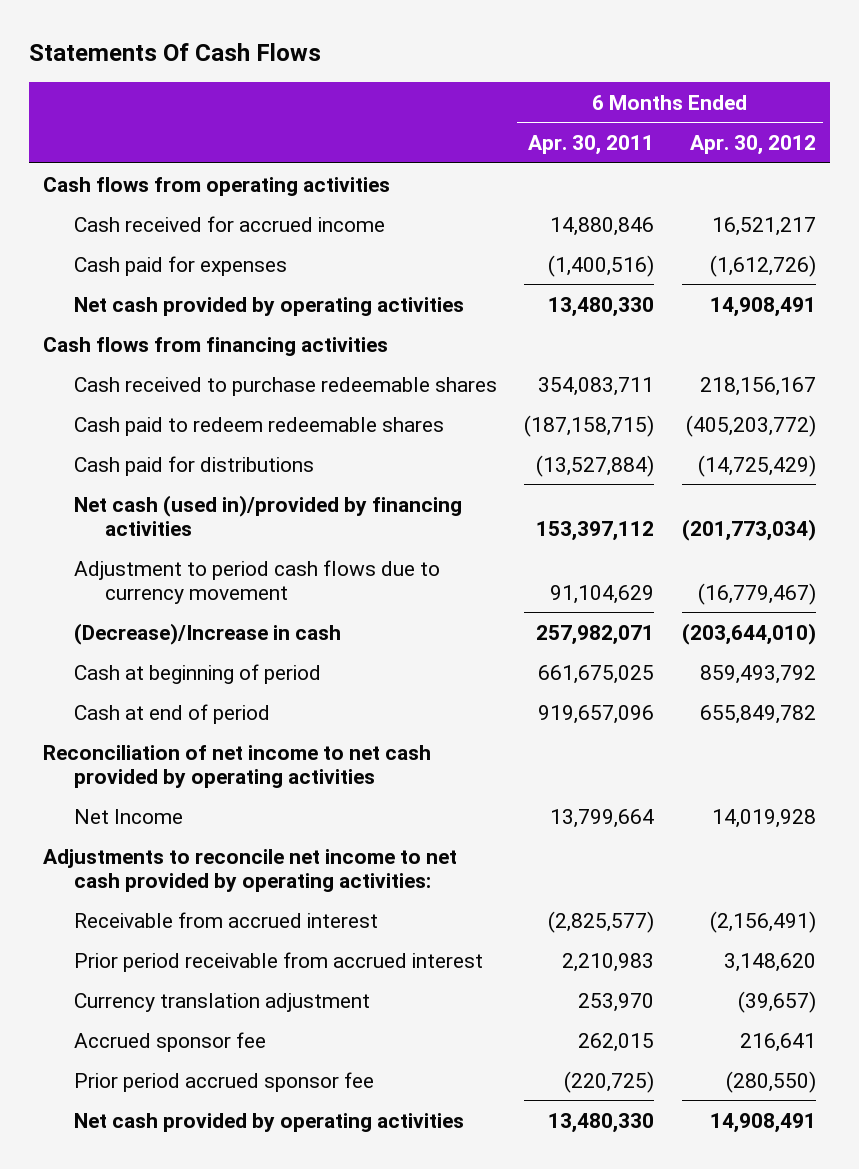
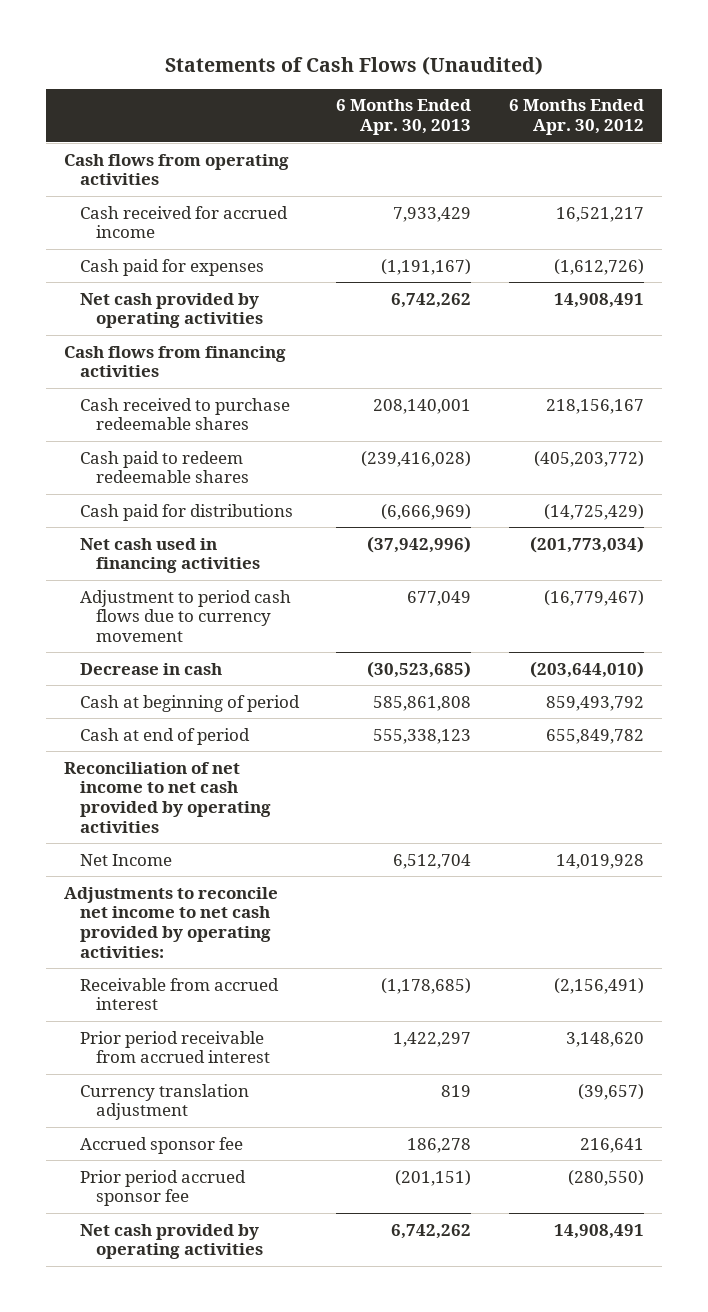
[28,43,321,62] Statements Of Cash Flows -> [165,55,544,75] Statements of Cash Flows (Unaudited)
[528,135,655,156] Apr. 30, 2011 -> none
none -> [336,99,472,136] 6 Months Ended Apr. 30, 2013
[73,494,462,536] Net cash (used in)/provided by financing activities -> [80,537,261,574] Net cash used in financing activities
[73,622,341,645] (Decrease)/Increase in cash -> [80,662,223,675] Decrease in cash

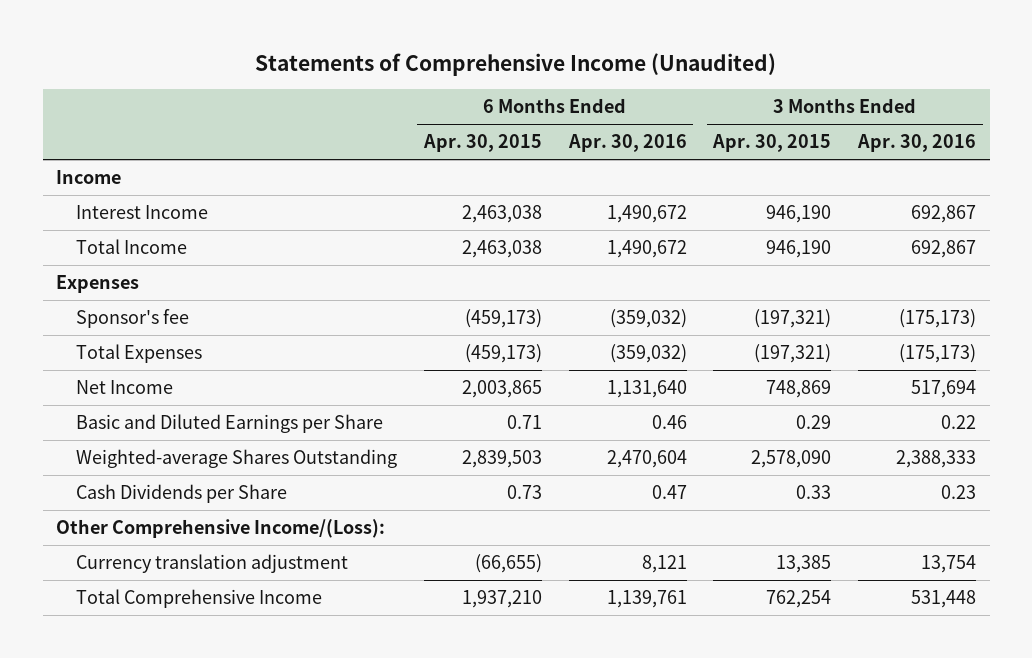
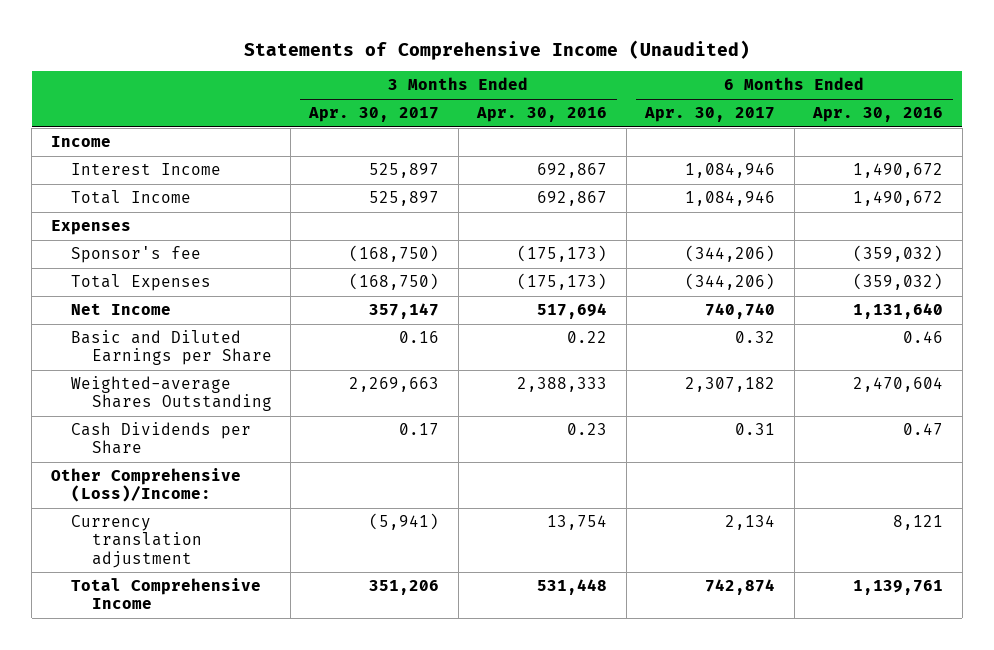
[422,134,542,153] Apr. 30, 2015 -> none
[712,134,832,153] Apr. 30, 2015 -> none
none -> [308,107,440,123] Apr. 30, 2017
none -> [644,107,776,123] Apr. 30, 2017
[56,519,386,539] Other Comprehensive Income/(Loss): -> [50,468,241,503] Other Comprehensive (Loss)/Income:

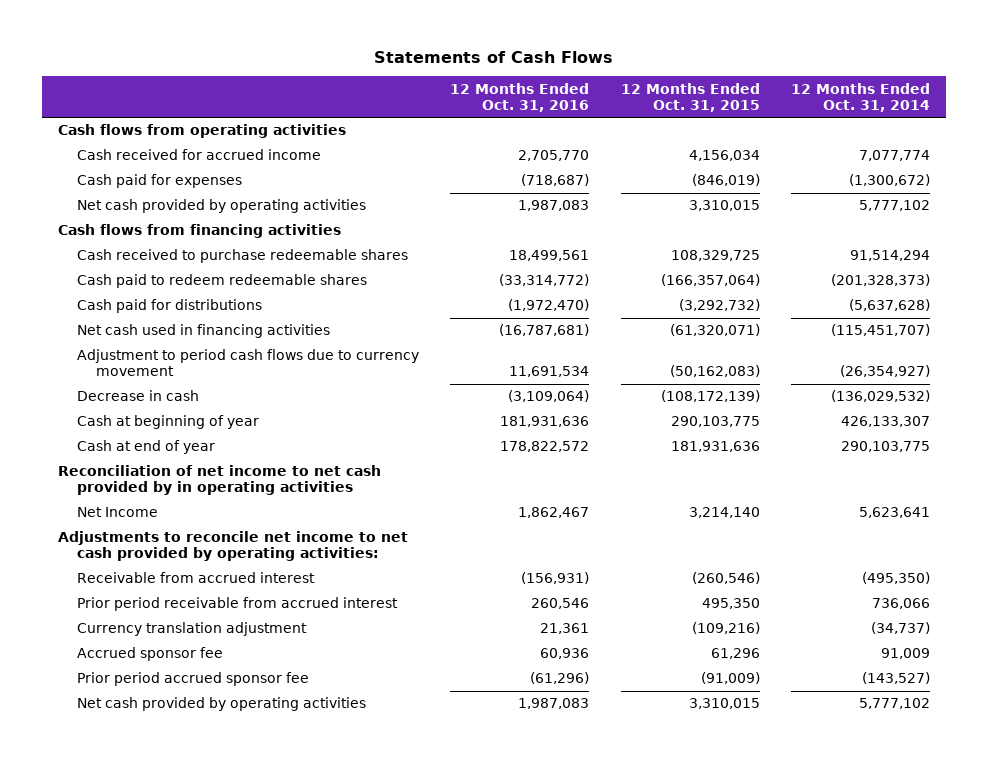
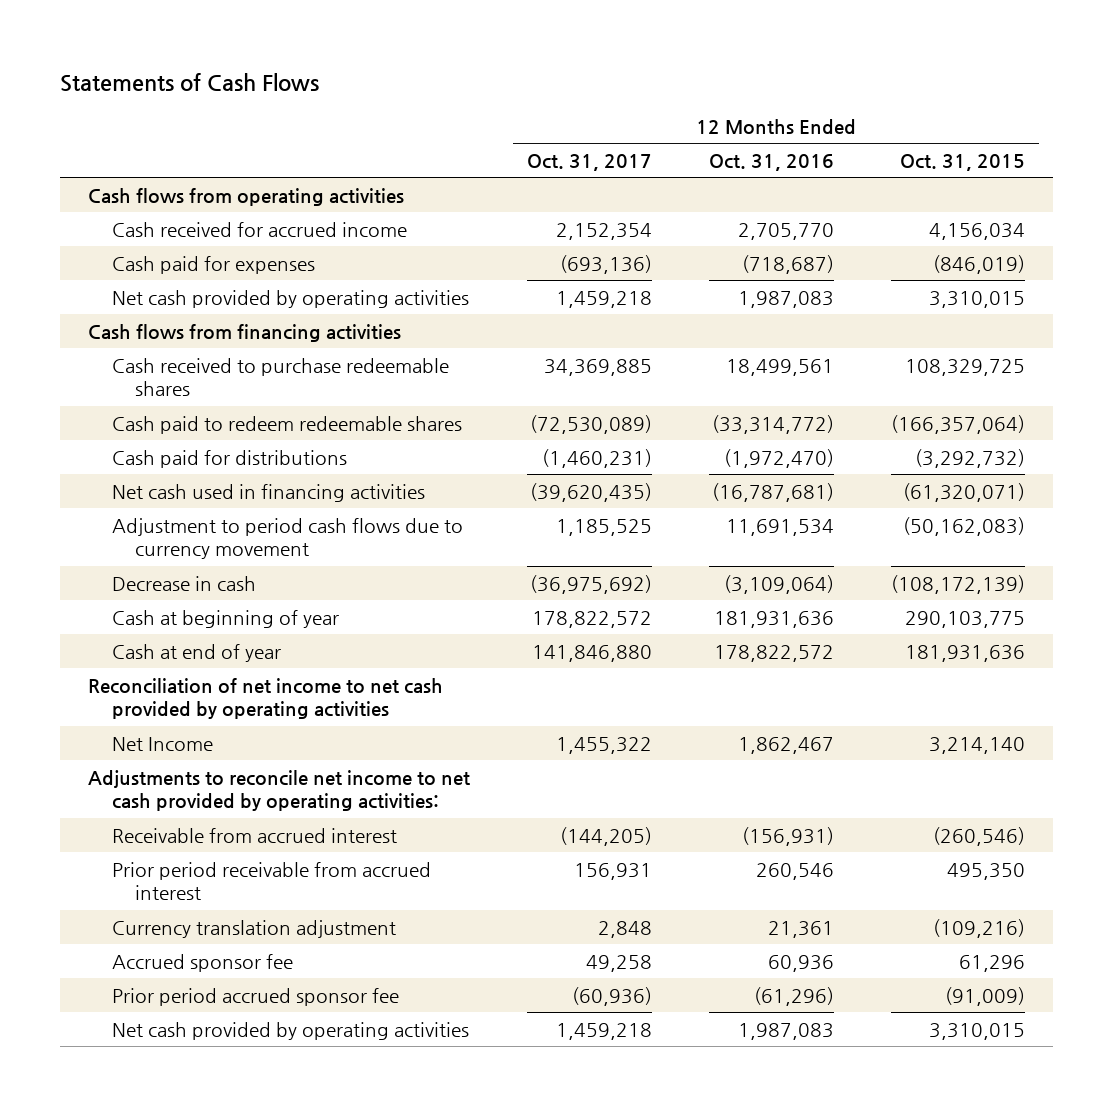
[791,82,931,112] 12 Months Ended Oct. 31, 2014 -> none
none -> [527,153,653,171] Oct. 31, 2017
[57,465,381,496] Reconciliation of net income to net cash provided by in operating activities -> [88,677,444,720] Reconciliation of net income to net cash provided by operating activities

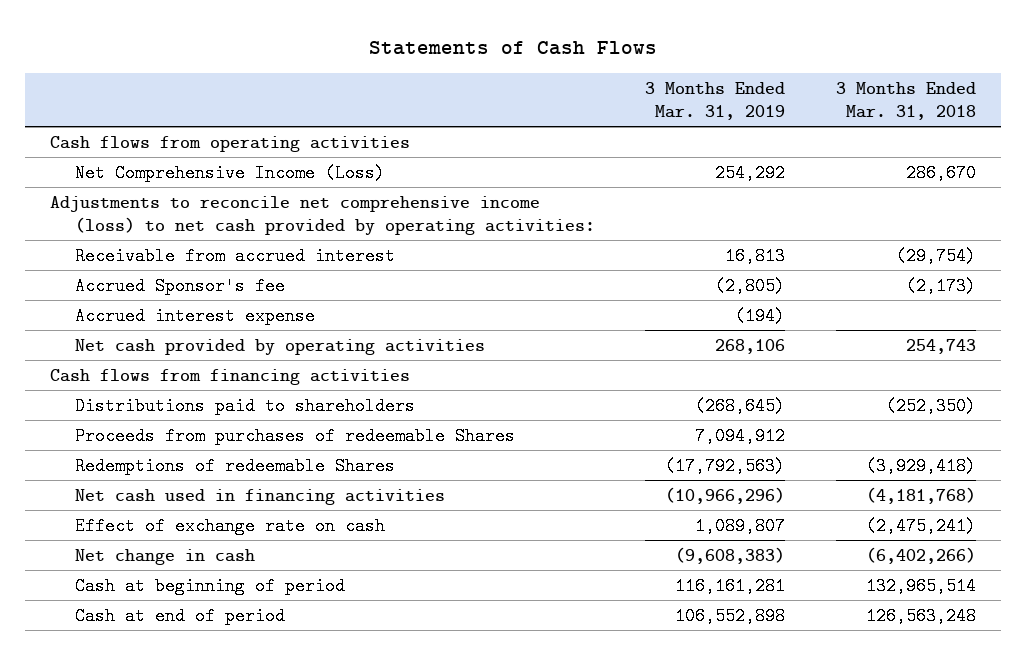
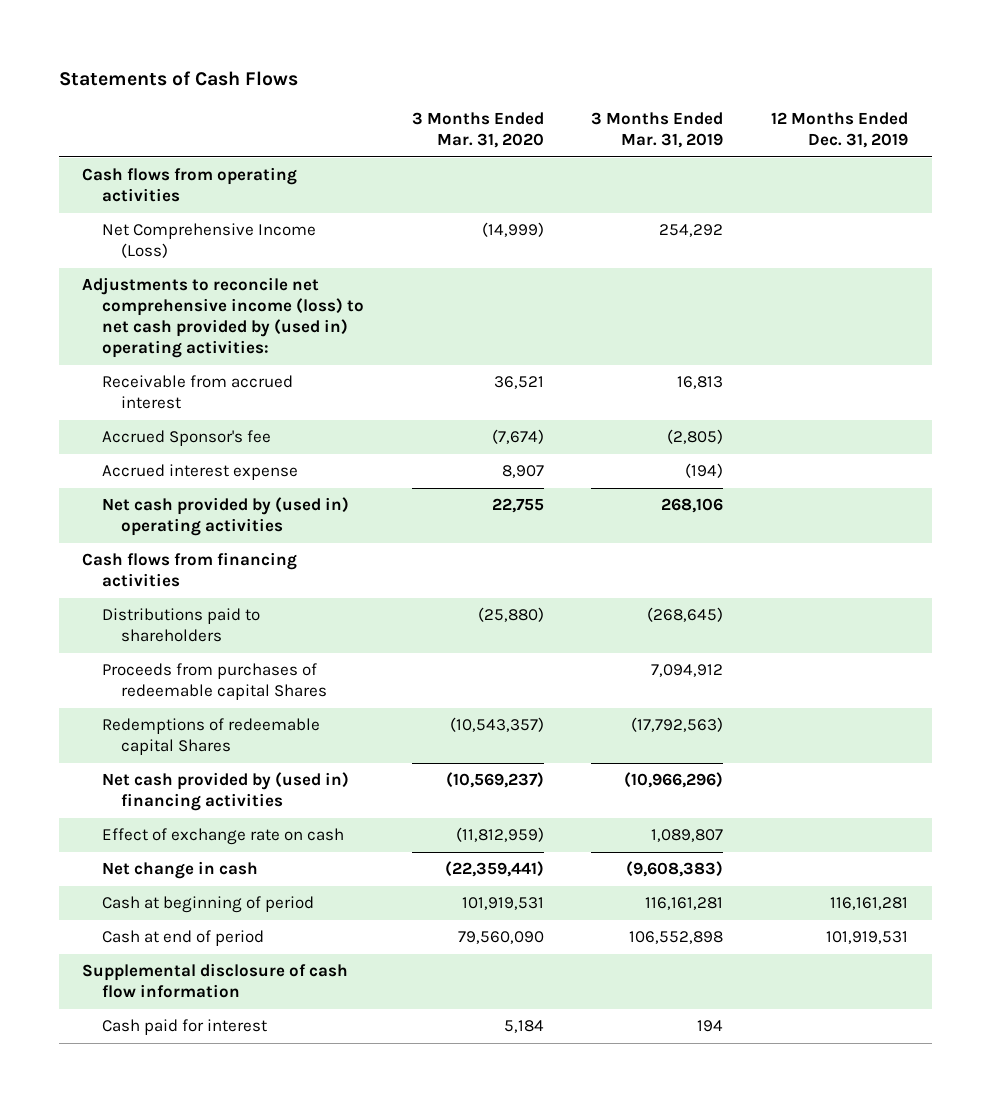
[835,81,976,120] 3 Months Ended Mar. 31, 2018 -> none
none -> [411,111,544,148] 3 Months Ended Mar. 31, 2020
none -> [771,111,909,148] 12 Months Ended Dec. 31, 2019
[50,195,595,235] Adjustments to reconcile net comprehensive income (loss) to net cash provided by operating activities: -> [82,277,364,358] Adjustments to reconcile net comprehensive income (loss) to net cash provided by (used in) operating activities:
[74,338,485,355] Net cash provided by operating activities -> [101,497,349,537] Net cash provided by (used in) operating activities
[74,426,515,445] Proceeds from purchases of redeemable Shares -> [101,663,328,701] Proceeds from purchases of redeemable capital Shares
[74,456,395,475] Redemptions of redeemable Shares -> [101,718,320,756] Redemptions of redeemable capital Shares
[74,488,445,505] Net cash used in financing activities -> [101,772,349,812] Net cash provided by (used in) financing activities
none -> [82,963,349,999] Supplemental disclosure of cash flow information
none -> [101,1019,267,1036] Cash paid for interest

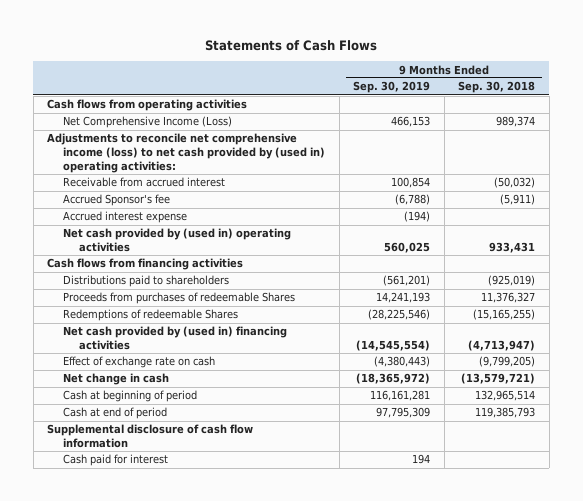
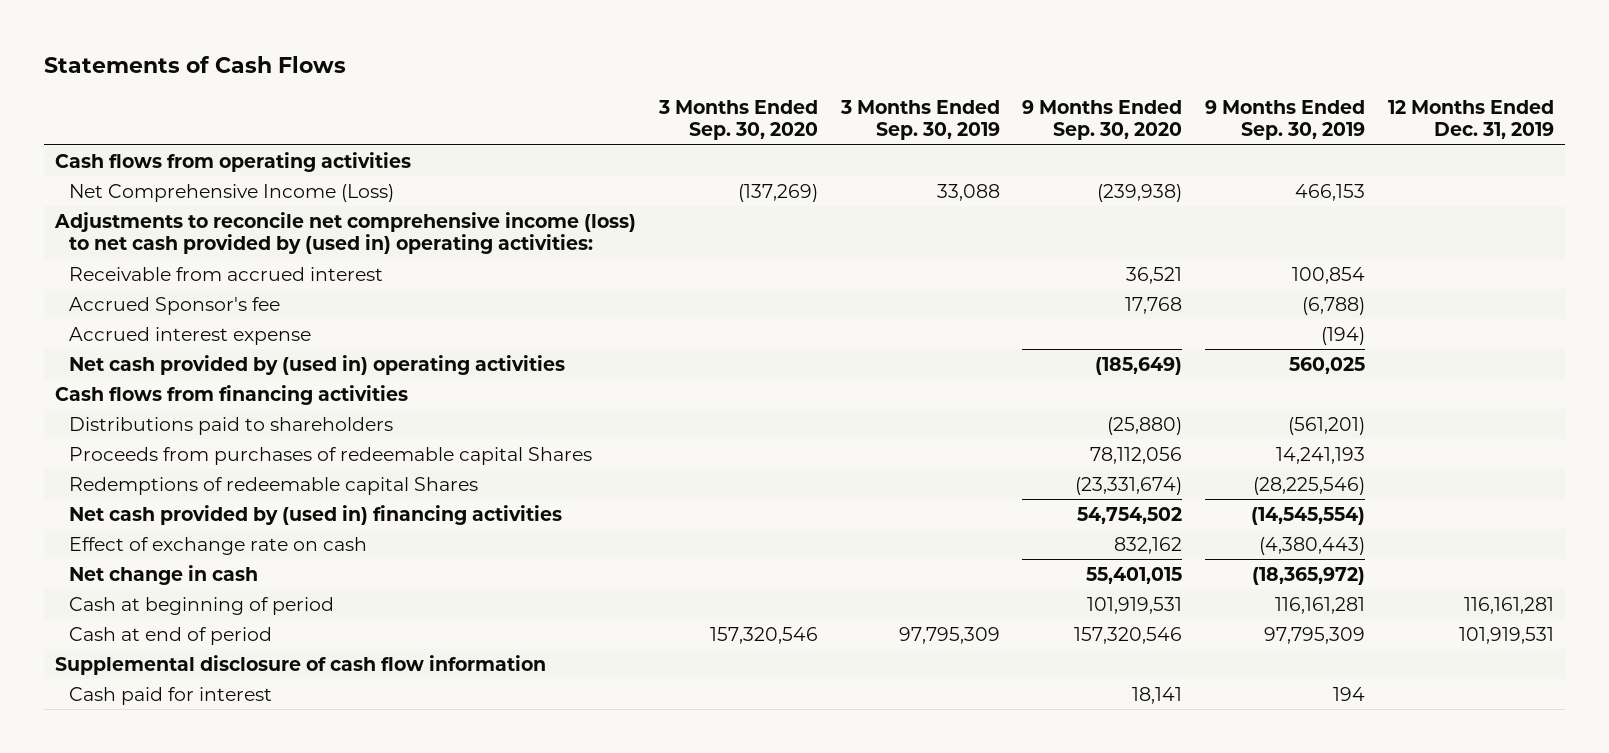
[458,81,536,94] Sep. 30, 2018 -> none
none -> [657,99,818,140] 3 Months Ended Sep. 30, 2020
none -> [839,99,1000,140] 3 Months Ended Sep. 30, 2019
none -> [1022,99,1183,140] 9 Months Ended Sep. 30, 2020
none -> [1387,99,1554,139] 12 Months Ended Dec. 31, 2019
[62,292,295,305] Proceeds from purchases of redeemable Shares -> [68,446,592,465] Proceeds from purchases of redeemable capital Shares
[62,309,238,322] Redemptions of redeemable Shares -> [68,476,478,495] Redemptions of redeemable capital Shares

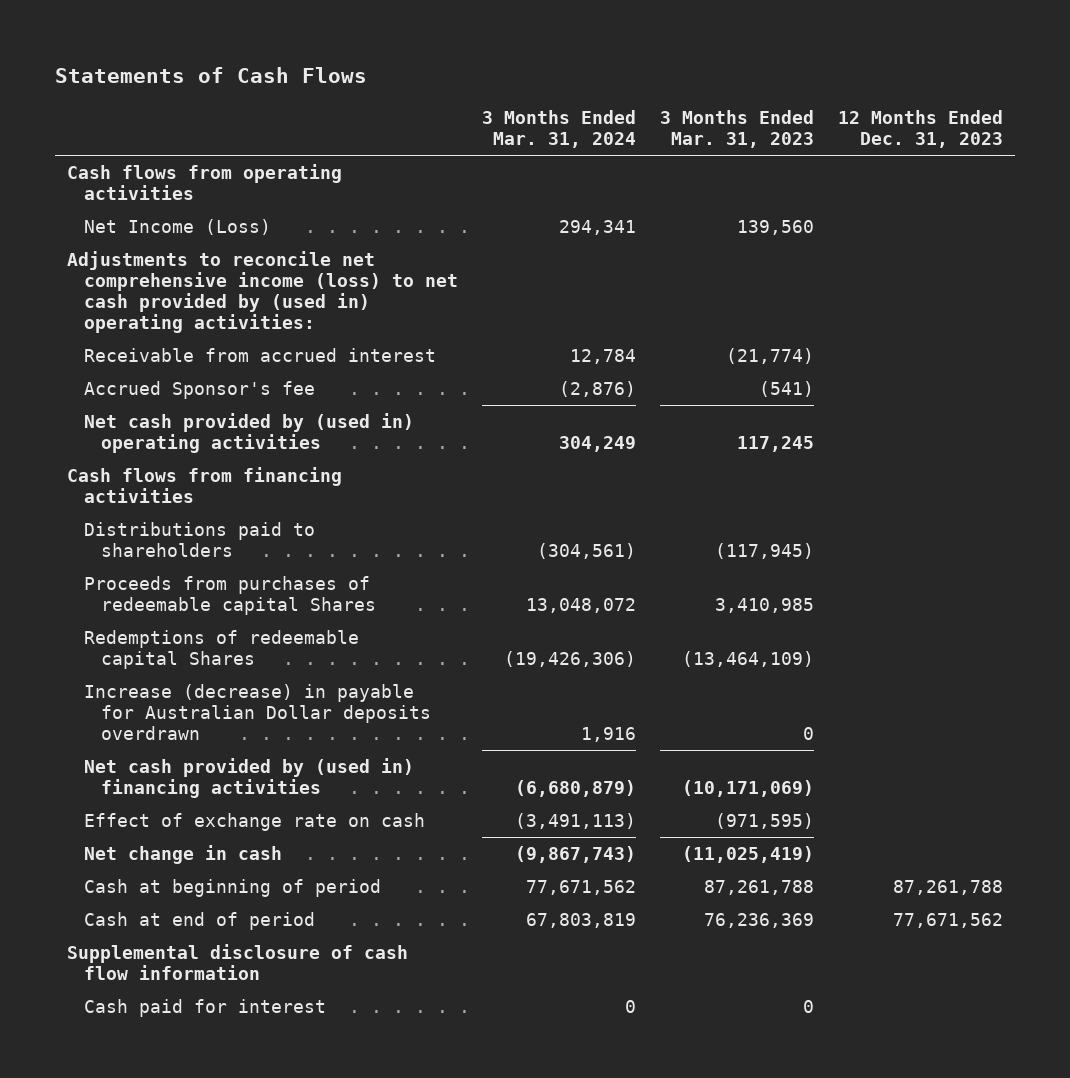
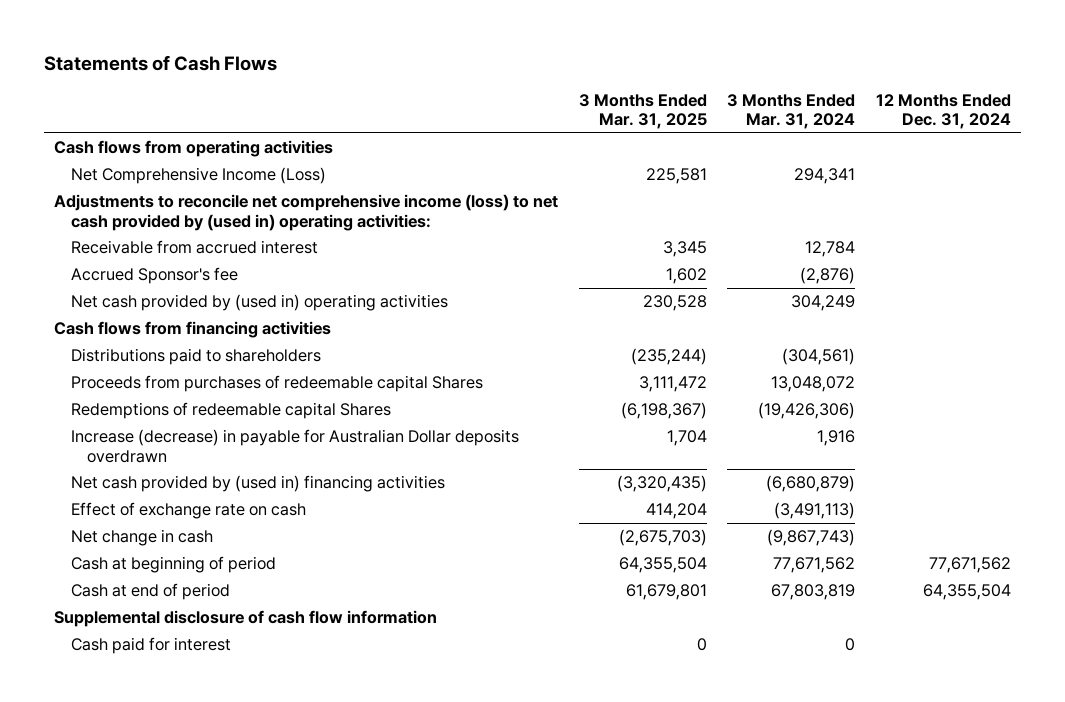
[659,110,814,149] 3 Months Ended Mar. 31, 2023 -> none
[837,110,1003,149] 12 Months Ended Dec. 31, 2023 -> none
none -> [578,93,707,130] 3 Months Ended Mar. 31, 2025
none -> [875,93,1011,130] 12 Months Ended Dec. 31, 2024
[83,219,271,236] Net Income (Loss) -> [70,167,326,185] Net Comprehensive Income (Loss)

